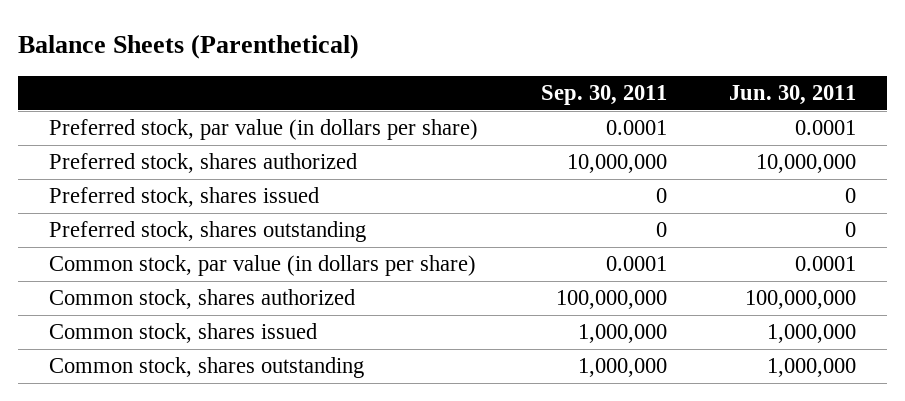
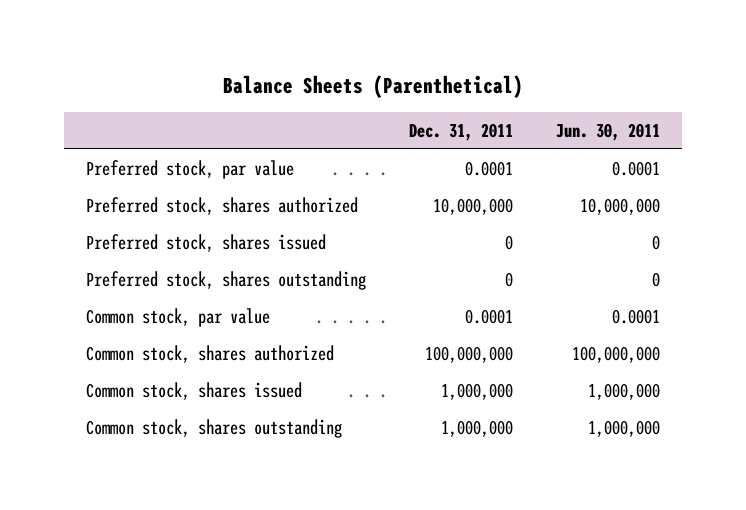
[540,85,667,106] Sep. 30, 2011 -> none
none -> [408,122,513,141] Dec. 31, 2011
[49,119,479,141] Preferred stock, par value (in dollars per share) -> [85,160,294,180] Preferred stock, par value
[49,255,477,277] Common stock, par value (in dollars per share) -> [85,308,270,328] Common stock, par value

